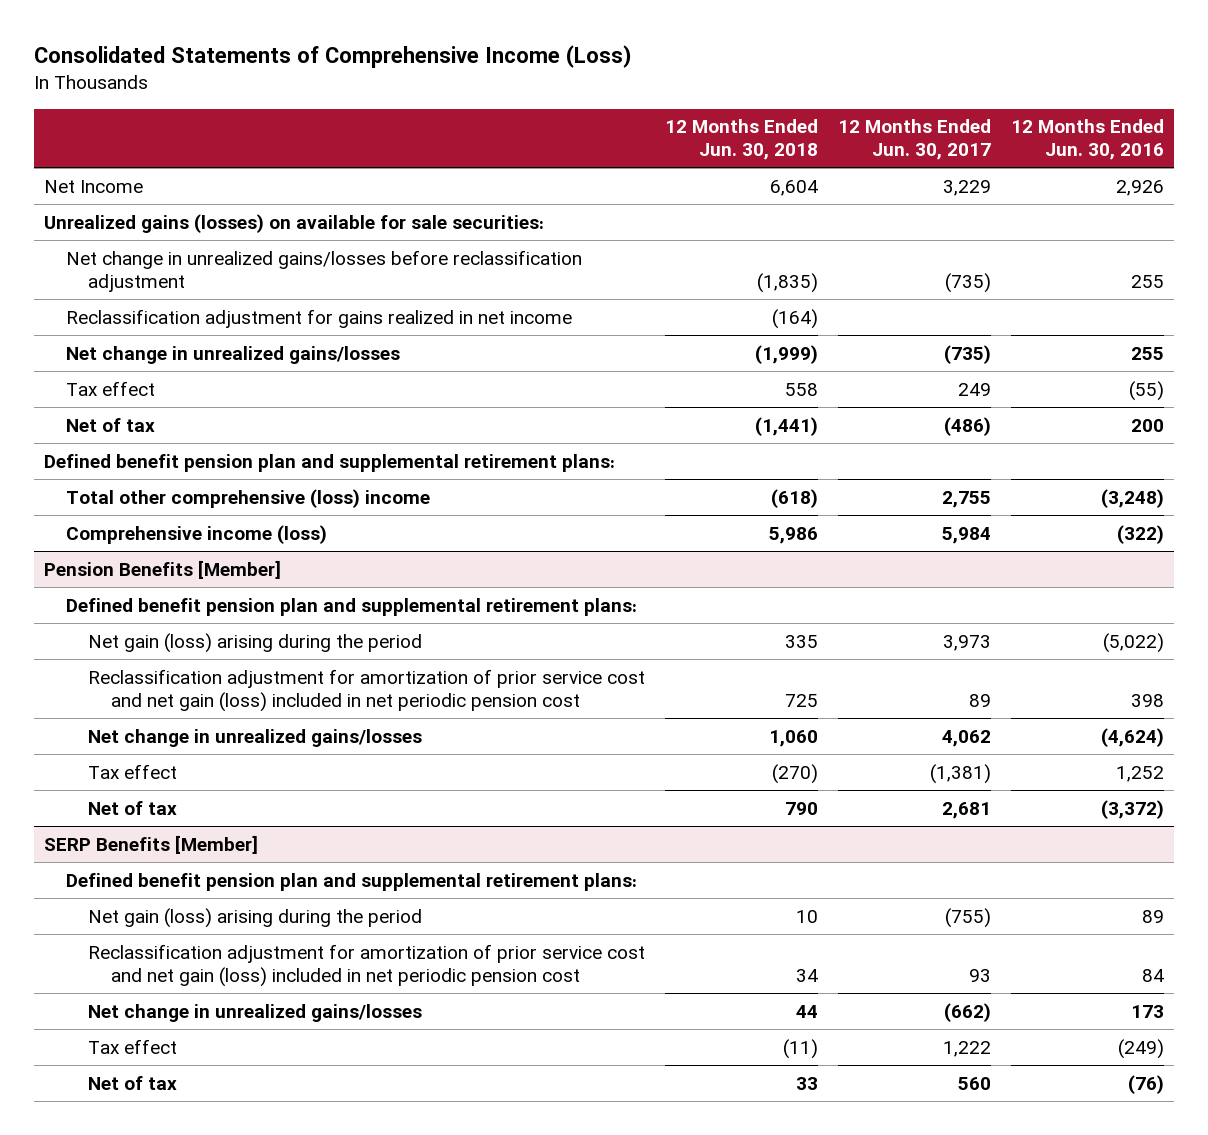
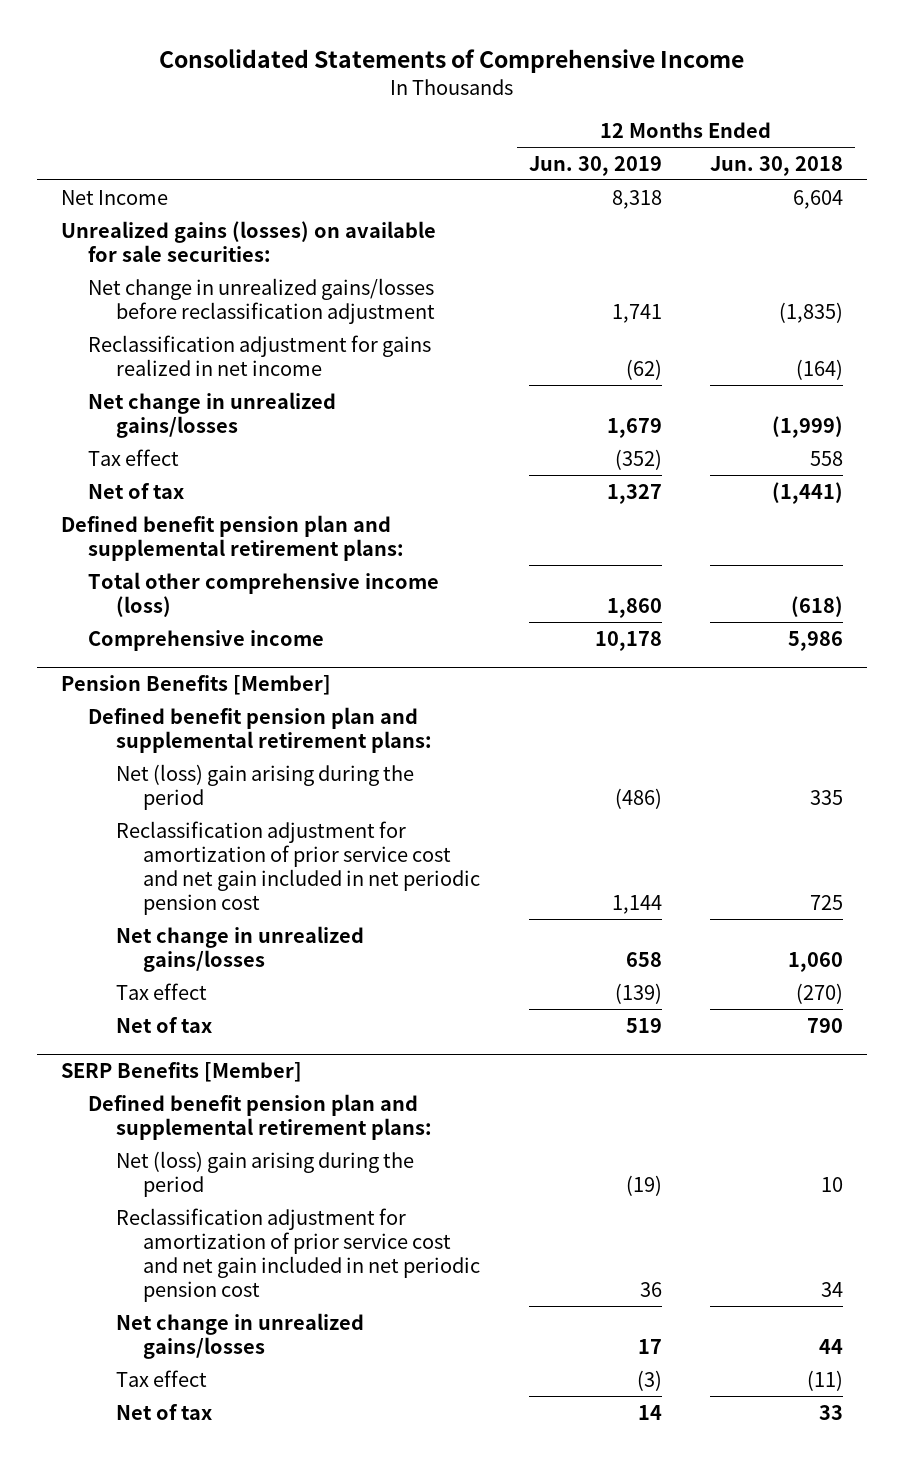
[33,45,632,69] Consolidated Statements of Comprehensive Income (Loss) -> [158,48,744,73] Consolidated Statements of Comprehensive Income
[838,119,992,161] 12 Months Ended Jun. 30, 2017 -> none
[1011,119,1165,161] 12 Months Ended Jun. 30, 2016 -> none
none -> [528,155,662,176] Jun. 30, 2019
[65,488,430,508] Total other comprehensive (loss) income -> [88,571,440,617] Total other comprehensive income (loss)
[65,524,327,544] Comprehensive income (loss) -> [88,629,325,651] Comprehensive income
[88,632,423,653] Net gain (loss) arising during the period -> [115,763,414,810] Net (loss) gain arising during the period
[88,668,646,712] Reclassification adjustment for amortization of prior service cost and net gain (loss) included in net periodic pension cost -> [115,820,481,915] Reclassification adjustment for amortization of prior service cost and net gain included in net periodic pension cost
[88,907,423,928] Net gain (loss) arising during the period -> [115,1150,414,1197] Net (loss) gain arising during the period
[88,943,646,987] Reclassification adjustment for amortization of prior service cost and net gain (loss) included in net periodic pension cost -> [115,1207,481,1302] Reclassification adjustment for amortization of prior service cost and net gain included in net periodic pension cost

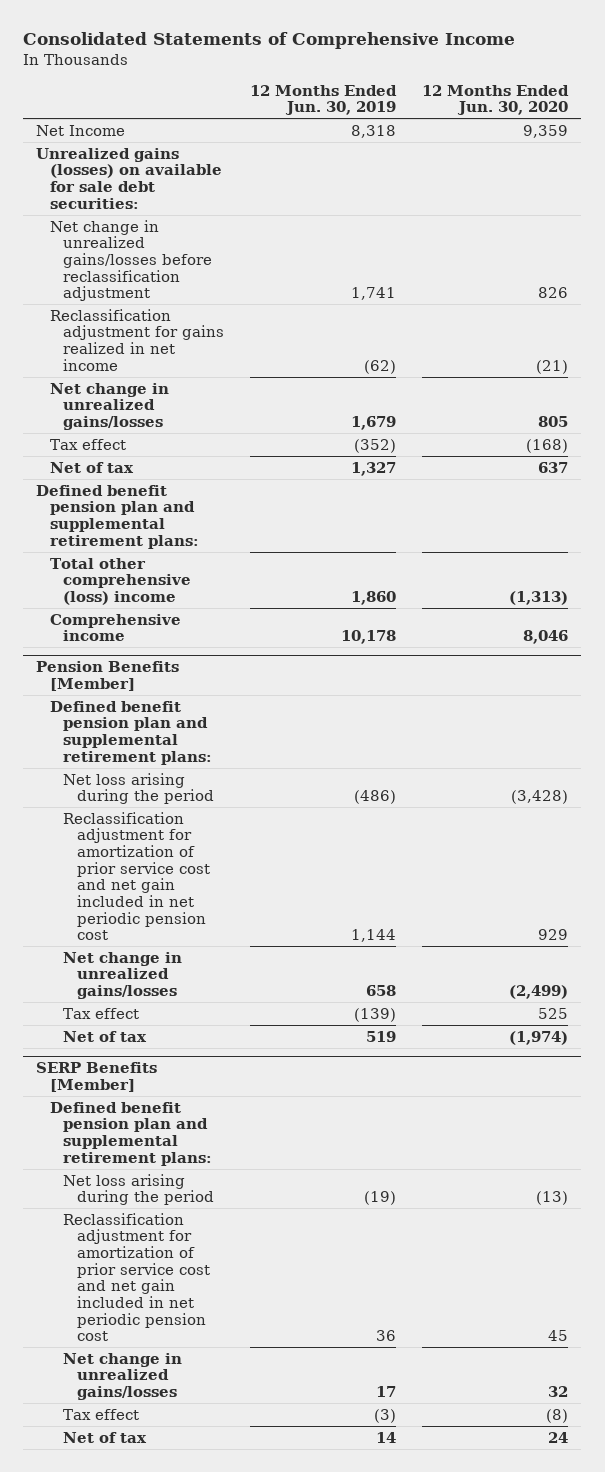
[709,155,843,176] Jun. 30, 2018 -> none
none -> [422,84,570,116] 12 Months Ended Jun. 30, 2020
[60,220,436,262] Unrealized gains (losses) on available for sale securities: -> [36,147,222,209] Unrealized gains (losses) on available for sale debt securities:
[88,571,440,617] Total other comprehensive income (loss) -> [49,557,192,605] Total other comprehensive (loss) income
[115,763,414,810] Net (loss) gain arising during the period -> [63,772,215,805] Net loss arising during the period
[115,1150,414,1197] Net (loss) gain arising during the period -> [63,1173,215,1206] Net loss arising during the period

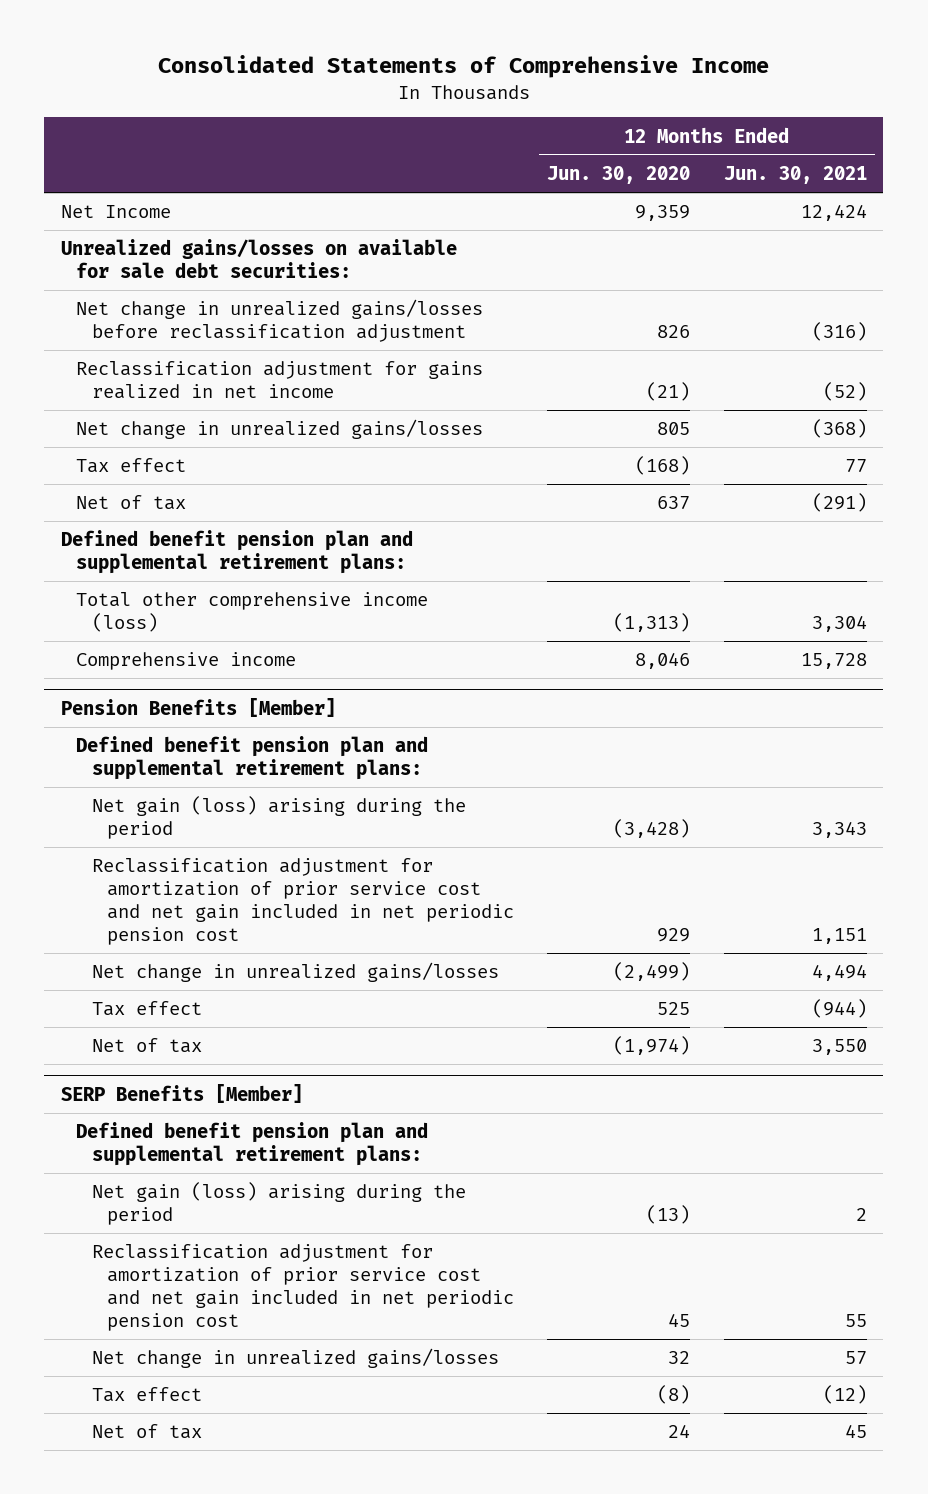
[250,84,398,116] 12 Months Ended Jun. 30, 2019 -> none
none -> [723,166,867,185] Jun. 30, 2021
[36,147,222,209] Unrealized gains (losses) on available for sale debt securities: -> [60,239,457,279] Unrealized gains/losses on available for sale debt securities:
[49,557,192,605] Total other comprehensive (loss) income -> [76,592,429,633] Total other comprehensive income (loss)
[63,772,215,805] Net loss arising during the period -> [91,796,466,840] Net gain (loss) arising during the period
[63,1173,215,1206] Net loss arising during the period -> [91,1182,466,1226] Net gain (loss) arising during the period

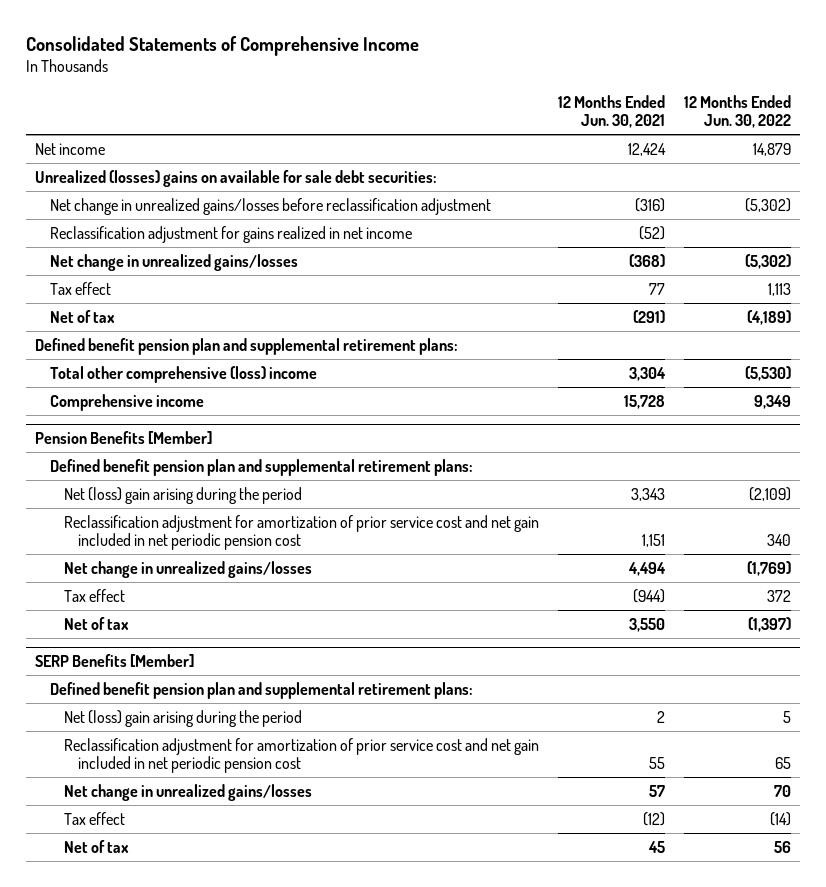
[547,166,691,185] Jun. 30, 2020 -> none
none -> [683,94,791,129] 12 Months Ended Jun. 30, 2022
[60,205,171,219] Net Income -> [35,142,106,155] Net income
[60,239,457,279] Unrealized gains/losses on available for sale debt securities: -> [35,169,438,187] Unrealized (losses) gains on available for sale debt securities:
[76,592,429,633] Total other comprehensive income (loss) -> [49,365,317,383] Total other comprehensive (loss) income
[91,796,466,840] Net gain (loss) arising during the period -> [63,486,302,504] Net (loss) gain arising during the period
[91,1182,466,1226] Net gain (loss) arising during the period -> [63,709,302,727] Net (loss) gain arising during the period

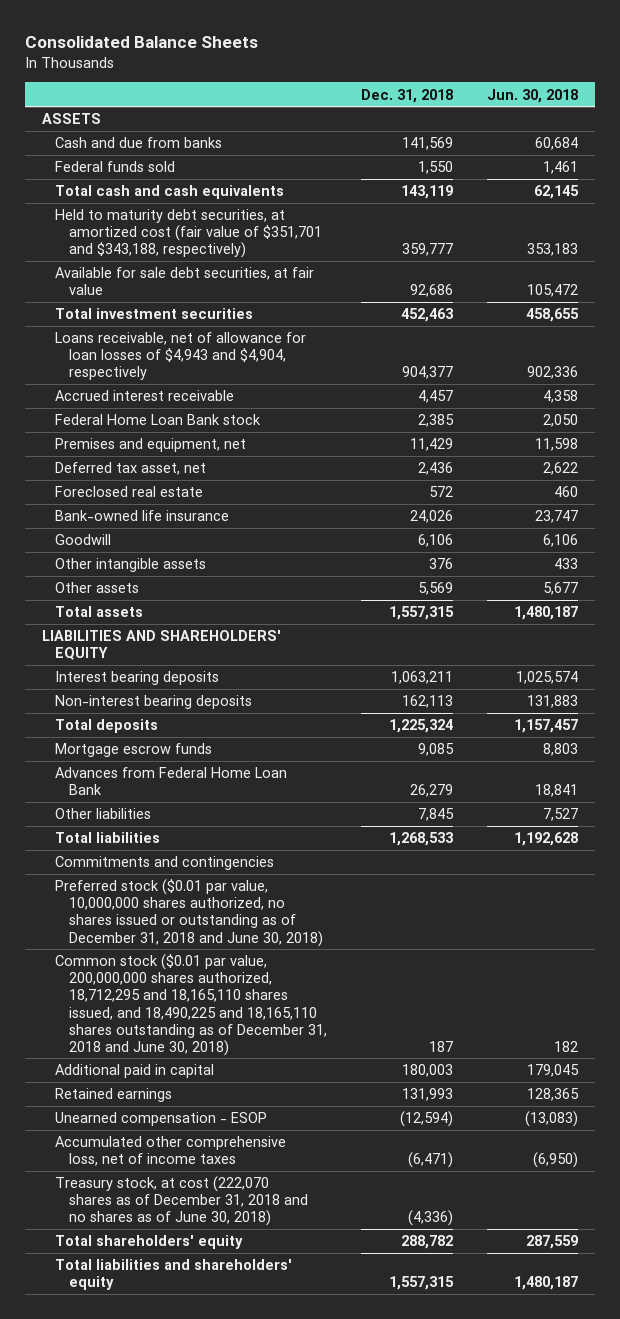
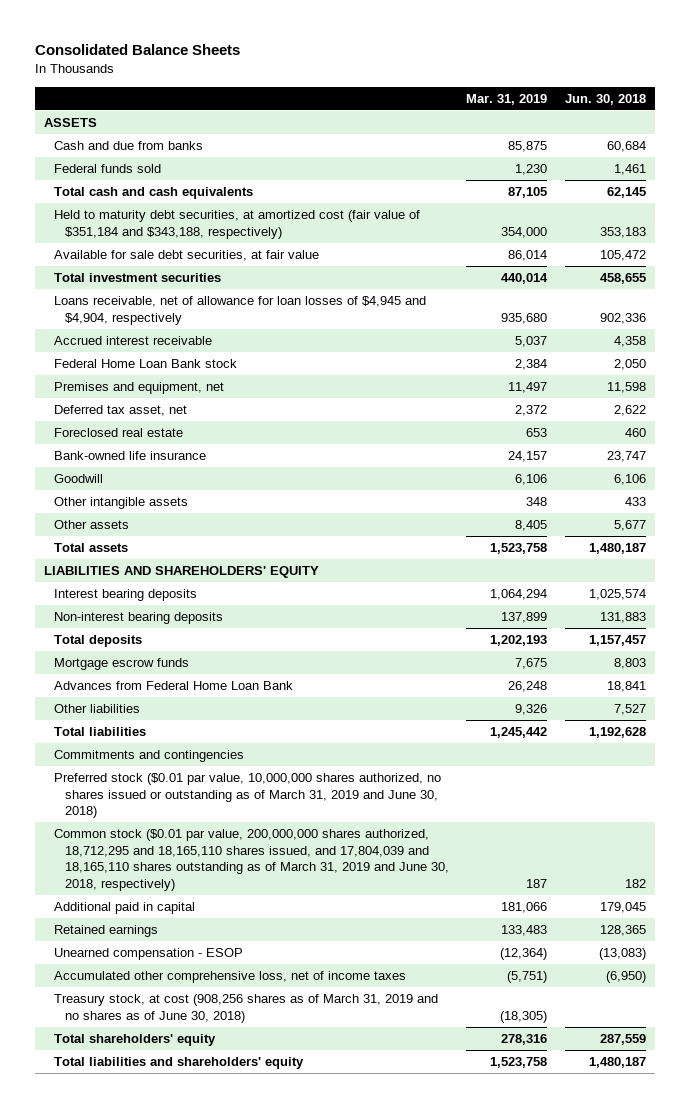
[360,88,453,103] Dec. 31, 2018 -> none
none -> [466,93,548,105] Mar. 31, 2019
[55,209,322,259] Held to maturity debt securities, at amortized cost (fair value of $351,701 and $343,188, respectively) -> [54,210,421,239] Held to maturity debt securities, at amortized cost (fair value of $351,184 and $343,188, respectively)
[55,332,307,381] Loans receivable, net of allowance for loan losses of $4,943 and $4,904, respectively -> [54,296,427,325] Loans receivable, net of allowance for loan losses of $4,945 and $4,904, respectively
[55,879,323,947] Preferred stock ($0.01 par value, 10,000,000 shares authorized, no shares issued or outstanding as of December 31, 2018 and June 30, 2018) -> [54,773,442,819] Preferred stock ($0.01 par value, 10,000,000 shares authorized, no shares issued or outstanding as of March 31, 2019 and June 30, 2018)
[55,954,327,1056] Common stock ($0.01 par value, 200,000,000 shares authorized, 18,712,295 and 18,165,110 shares issued, and 18,490,225 and 18,165,110 shares outstanding as of December 31, 2018 and June 30, 2018) -> [54,829,449,891] Common stock ($0.01 par value, 200,000,000 shares authorized, 18,712,295 and 18,165,110 shares issued, and 17,804,039 and 18,165,110 shares outstanding as of March 31, 2019 and June 30, 2018, respectively)
[55,1176,308,1227] Treasury stock, at cost (222,070 shares as of December 31, 2018 and no shares as of June 30, 2018) -> [54,994,439,1023] Treasury stock, at cost (908,256 shares as of March 31, 2019 and no shares as of June 30, 2018)

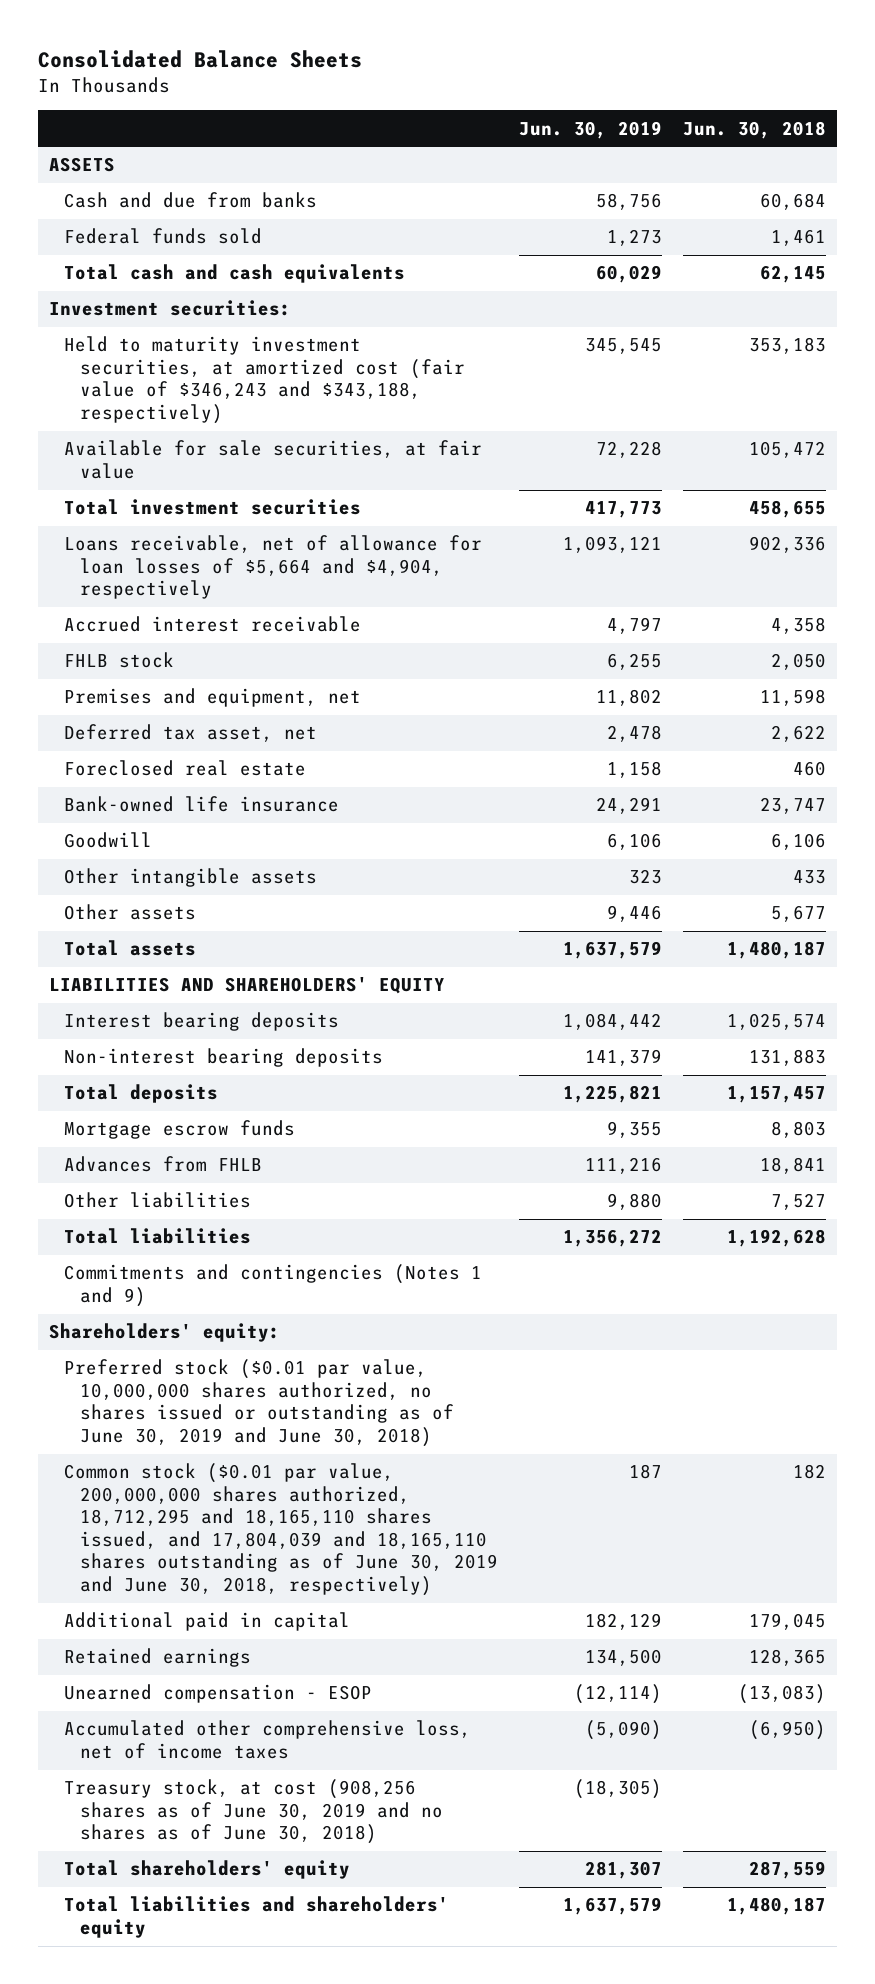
[466,93,548,105] Mar. 31, 2019 -> none
none -> [518,120,662,139] Jun. 30, 2019
none -> [48,300,291,317] Investment securities:
[54,210,421,239] Held to maturity debt securities, at amortized cost (fair value of $351,184 and $343,188, respectively) -> [64,336,465,424] Held to maturity investment securities, at amortized cost (fair value of $346,243 and $343,188, respectively)
[54,250,320,262] Available for sale debt securities, at fair value -> [64,440,483,479] Available for sale securities, at fair value
[54,296,427,325] Loans receivable, net of allowance for loan losses of $4,945 and $4,904, respectively -> [64,535,483,600] Loans receivable, net of allowance for loan losses of $5,664 and $4,904, respectively
[54,359,238,369] Federal Home Loan Bank stock -> [64,652,175,669] FHLB stock
[54,681,294,691] Advances from Federal Home Loan Bank -> [64,1156,263,1173] Advances from FHLB
[54,750,245,763] Commitments and contingencies -> [64,1264,483,1307] Commitments and contingencies (Notes 1 and 9)
none -> [48,1323,280,1343] Shareholders' equity:
[54,773,442,819] Preferred stock ($0.01 par value, 10,000,000 shares authorized, no shares issued or outstanding as of March 31, 2019 and June 30, 2018) -> [64,1359,454,1447] Preferred stock ($0.01 par value, 10,000,000 shares authorized, no shares issued or outstanding as of June 30, 2019 and June 30, 2018)
[54,829,449,891] Common stock ($0.01 par value, 200,000,000 shares authorized, 18,712,295 and 18,165,110 shares issued, and 17,804,039 and 18,165,110 shares outstanding as of March 31, 2019 and June 30, 2018, respectively) -> [64,1463,498,1596] Common stock ($0.01 par value, 200,000,000 shares authorized, 18,712,295 and 18,165,110 shares issued, and 17,804,039 and 18,165,110 shares outstanding as of June 30, 2019 and June 30, 2018, respectively)
[54,994,439,1023] Treasury stock, at cost (908,256 shares as of March 31, 2019 and no shares as of June 30, 2018) -> [64,1779,443,1845] Treasury stock, at cost (908,256 shares as of June 30, 2019 and no shares as of June 30, 2018)

